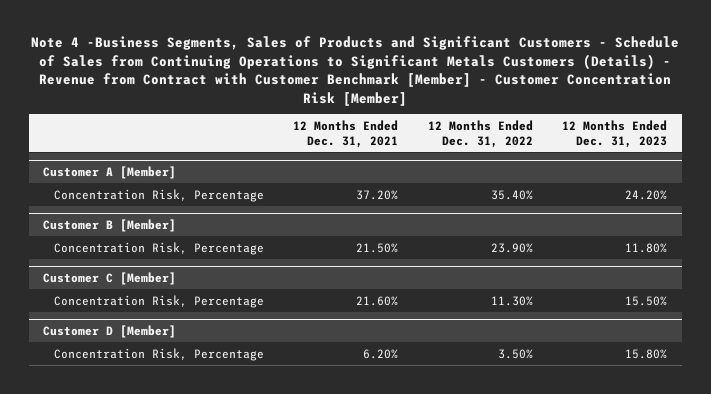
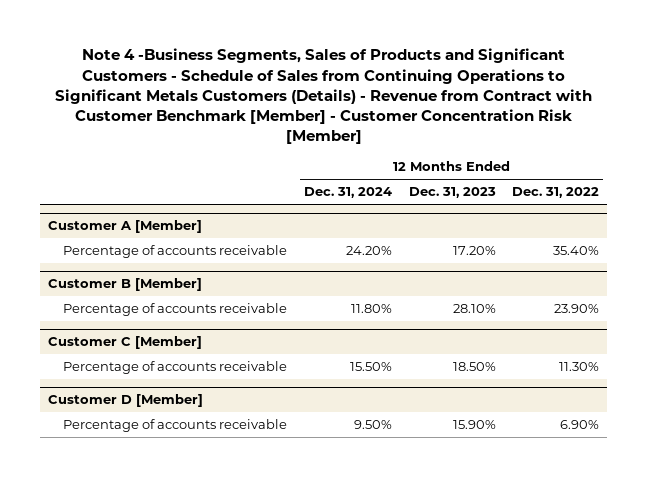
[293,119,399,148] 12 Months Ended Dec. 31, 2021 -> none
none -> [303,187,392,199] Dec. 31, 2024
[53,188,264,202] Concentration Risk, Percentage -> none
none -> [63,245,288,259] Percentage of accounts receivable
[53,241,264,255] Concentration Risk, Percentage -> none
none -> [63,303,288,317] Percentage of accounts receivable
[53,294,264,308] Concentration Risk, Percentage -> none
none -> [63,361,288,375] Percentage of accounts receivable
[53,347,264,361] Concentration Risk, Percentage -> none
none -> [63,419,288,433] Percentage of accounts receivable

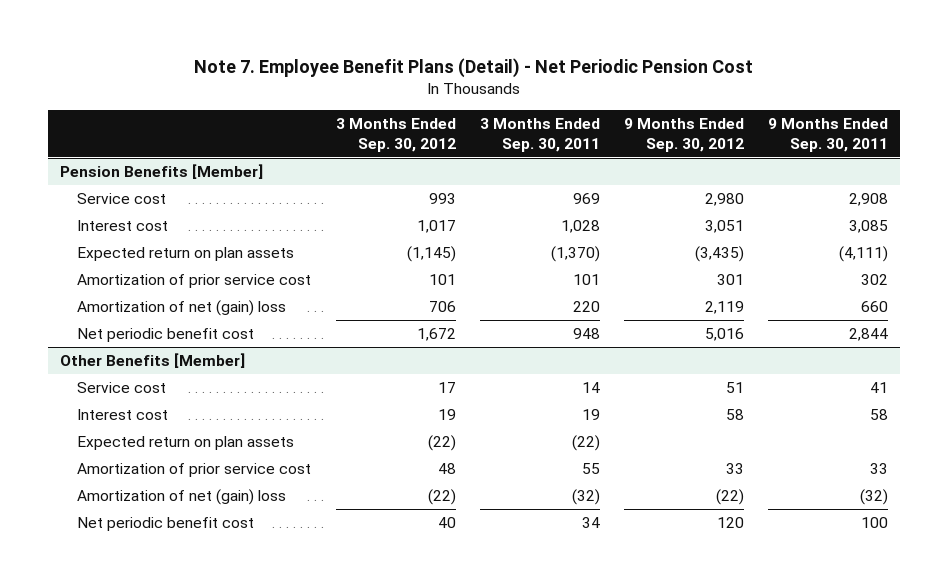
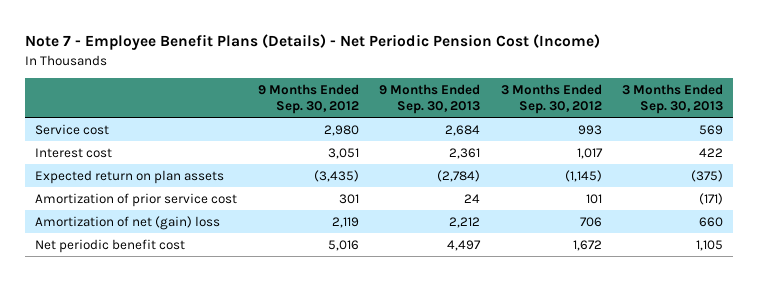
[194,57,754,78] Note 7. Employee Benefit Plans (Detail) - Net Periodic Pension Cost -> [25,34,601,51] Note 7 - Employee Benefit Plans (Details) - Net Periodic Pension Cost (Income)
[479,117,600,152] 3 Months Ended Sep. 30, 2011 -> none
[768,117,889,152] 9 Months Ended Sep. 30, 2011 -> none
none -> [379,84,481,114] 9 Months Ended Sep. 30, 2013
none -> [622,84,724,114] 3 Months Ended Sep. 30, 2013
[60,164,264,180] Pension Benefits [Member] -> none
[60,353,246,369] Other Benefits [Member] -> none
[77,382,167,394] Service cost -> none
[77,409,169,421] Interest cost -> none
[77,436,295,451] Expected return on plan assets -> none
[77,463,312,478] Amortization of prior service cost -> none
[77,489,287,506] Amortization of net (gain) loss -> none
[77,517,255,532] Net periodic benefit cost -> none

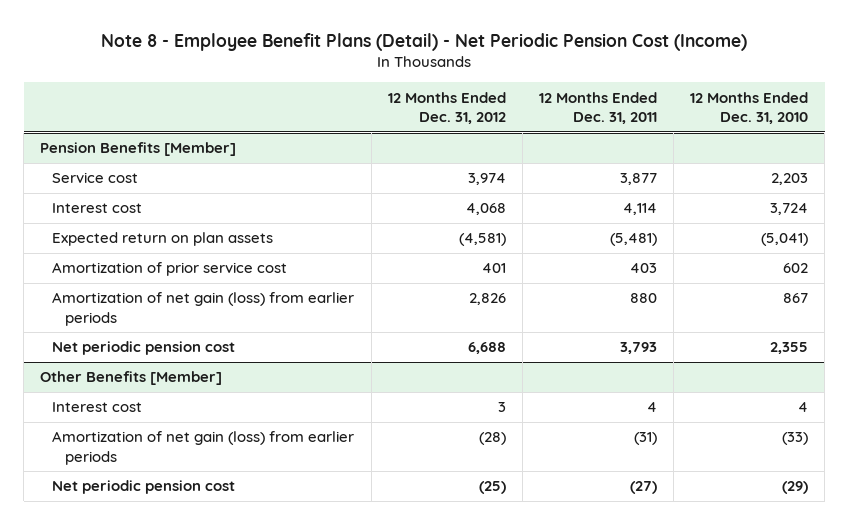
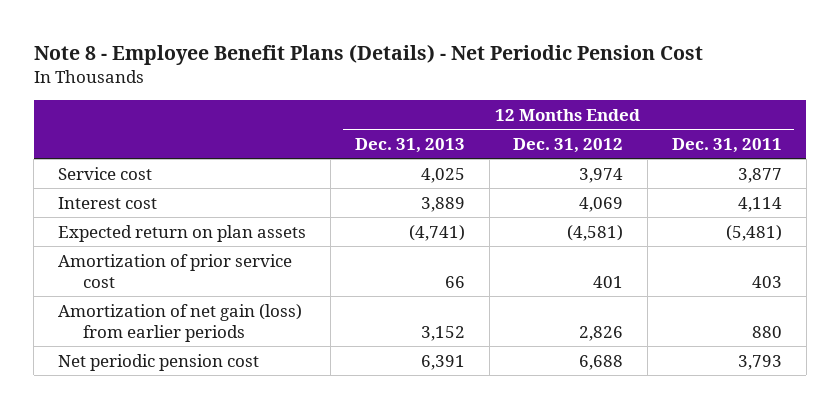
[101,32,748,51] Note 8 - Employee Benefit Plans (Detail) - Net Periodic Pension Cost (Income) -> [33,44,703,66] Note 8 - Employee Benefit Plans (Details) - Net Periodic Pension Cost
[690,91,809,124] 12 Months Ended Dec. 31, 2010 -> none
none -> [354,137,465,153] Dec. 31, 2013
[40,142,237,157] Pension Benefits [Member] -> none
[465,203,506,216] 4,068 -> [579,196,624,212] 4,069
[40,371,223,386] Other Benefits [Member] -> none
[52,402,143,413] Interest cost -> none
[52,431,355,465] Amortization of net gain (loss) from earlier periods -> none
[52,480,236,495] Net periodic pension cost -> none

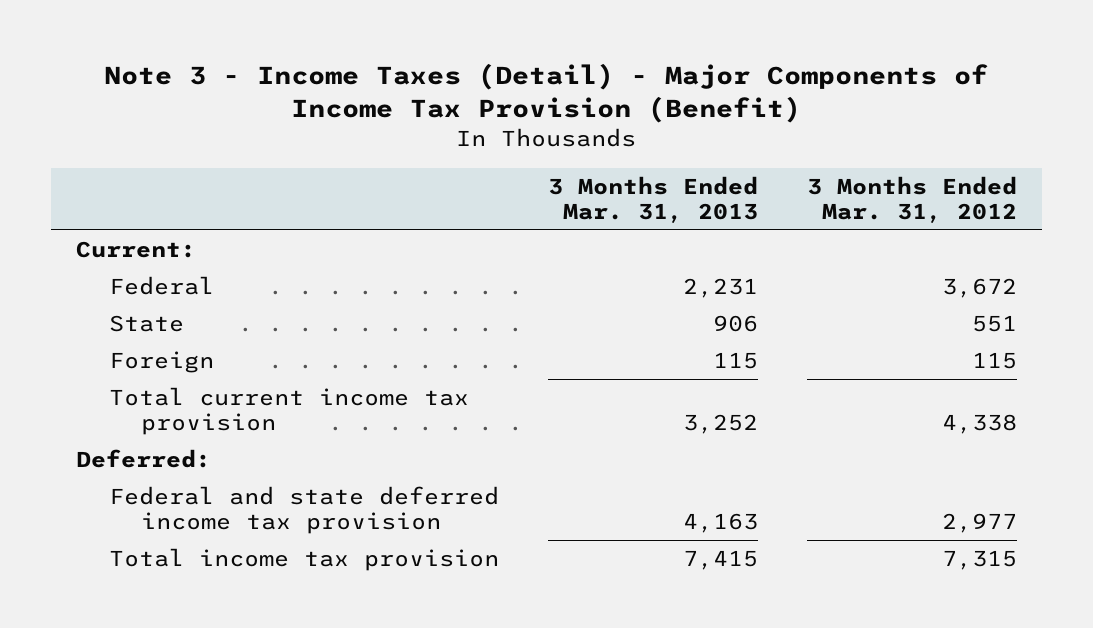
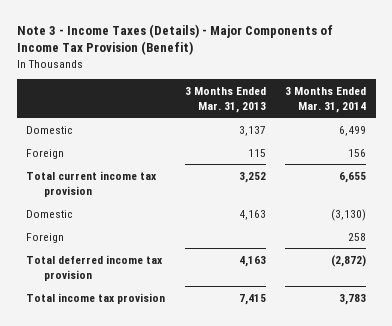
[104,63,989,124] Note 3 - Income Taxes (Detail) - Major Components of Income Tax Provision (Benefit) -> [16,23,333,56] Note 3 - Income Taxes (Details) - Major Components of Income Tax Provision (Benefit)
[806,175,1017,223] 3 Months Ended Mar. 31, 2012 -> none
none -> [284,87,366,113] 3 Months Ended Mar. 31, 2014
[75,241,196,259] Current: -> none
[108,276,214,296] Federal -> none
[108,315,184,333] State -> none
none -> [26,125,74,134] Domestic
[75,449,211,469] Deferred: -> none
[108,486,499,534] Federal and state deferred income tax provision -> [26,209,74,218] Domestic
none -> [26,232,65,243] Foreign
none -> [26,254,164,281] Total deferred income tax provision

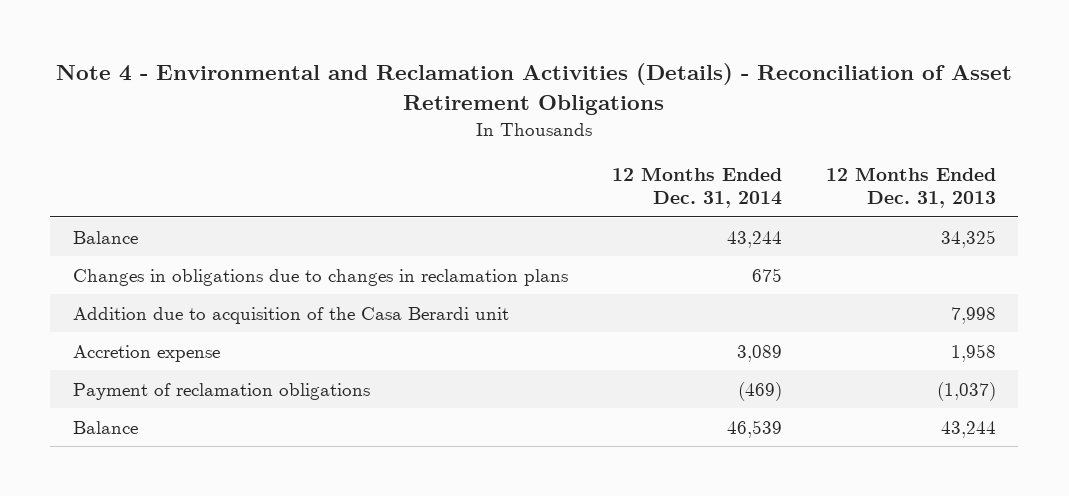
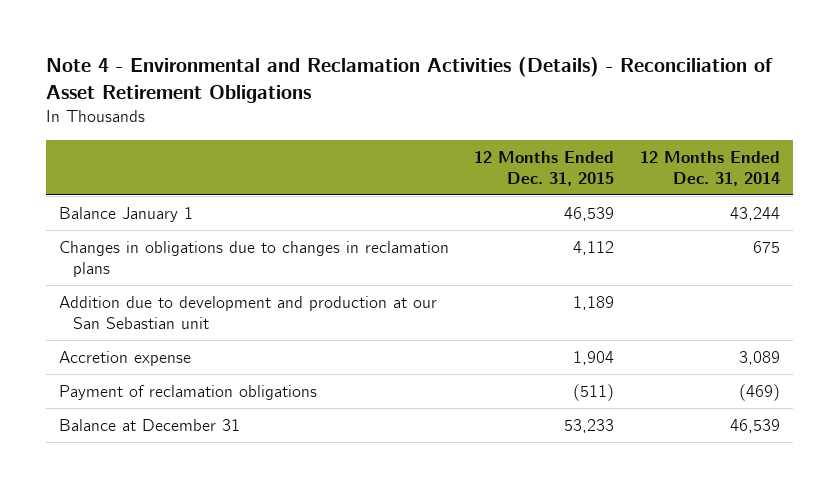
[826,166,997,209] 12 Months Ended Dec. 31, 2013 -> none
none -> [474,150,615,186] 12 Months Ended Dec. 31, 2015
[72,230,138,244] Balance -> [58,207,193,223] Balance January 1
[72,306,509,324] Addition due to acquisition of the Casa Berardi unit -> none
none -> [58,296,437,329] Addition due to development and production at our San Sebastian unit
[72,420,138,434] Balance -> [58,419,240,432] Balance at December 31

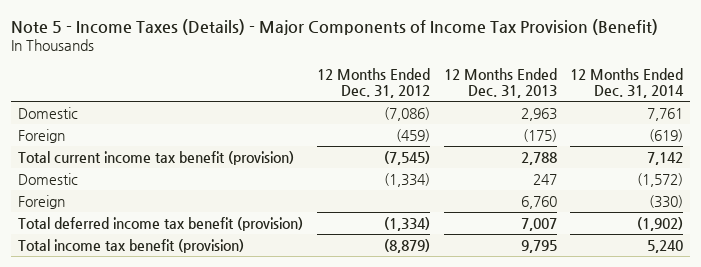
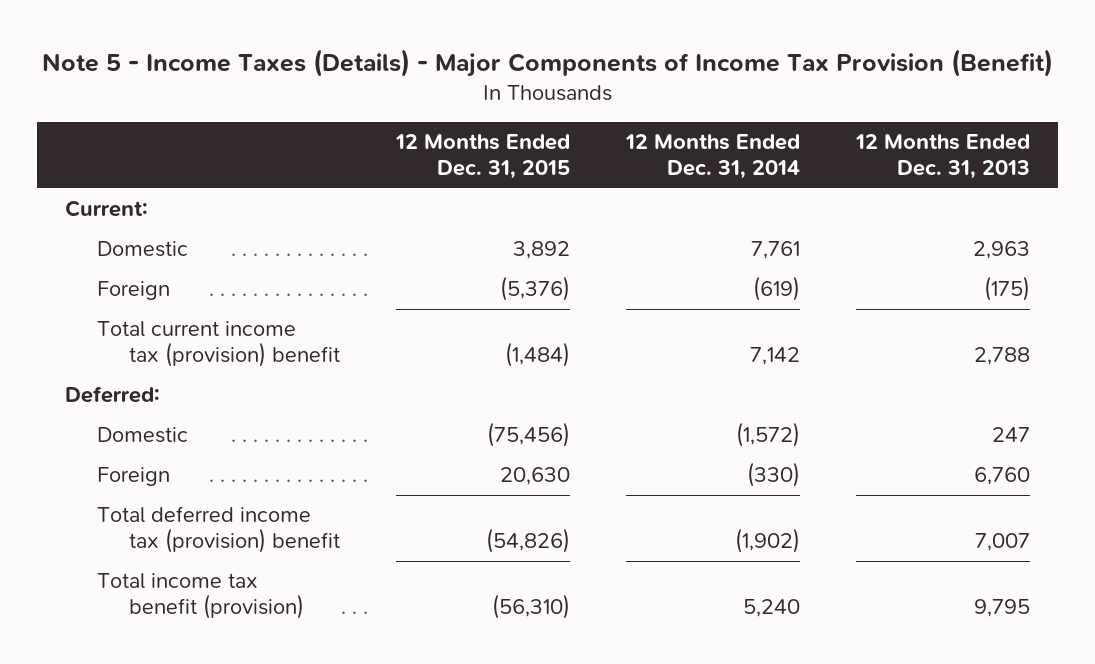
[316,68,430,98] 12 Months Ended Dec. 31, 2012 -> none
none -> [395,134,571,179] 12 Months Ended Dec. 31, 2015
none -> [65,200,149,218] Current:
[18,150,295,165] Total current income tax benefit (provision) -> [97,321,341,368] Total current income tax (provision) benefit
none -> [65,386,161,404] Deferred:
[18,216,304,231] Total deferred income tax benefit (provision) -> [97,506,341,554] Total deferred income tax (provision) benefit

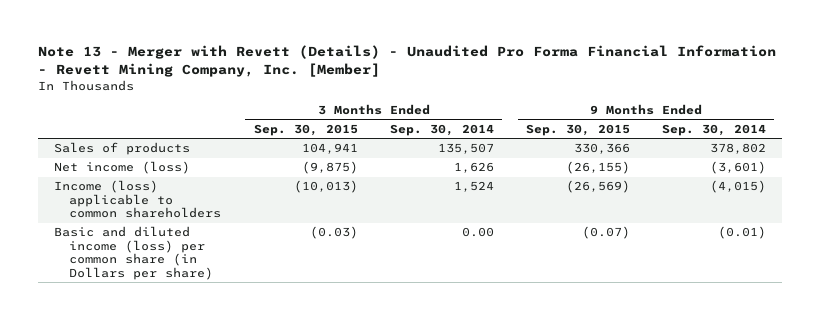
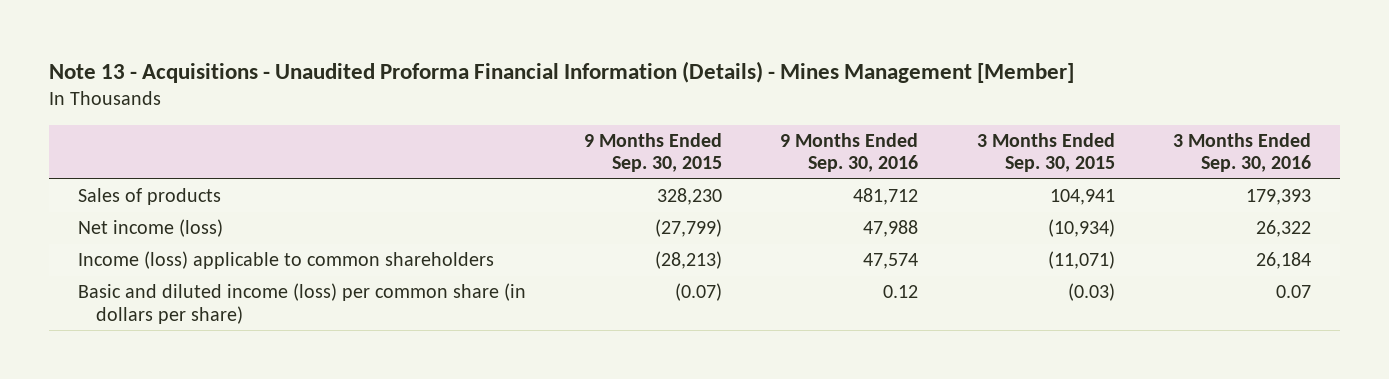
[38,45,777,78] Note 13 - Merger with Revett (Details) - Unaudited Pro Forma Financial Information - Revett Mining Company, Inc. [Member] -> [48,60,1074,83] Note 13 - Acquisitions - Unaudited Proforma Financial Information (Details) - Mines Management [Member]
[389,123,494,136] Sep. 30, 2014 -> none
[661,123,766,136] Sep. 30, 2014 -> none
none -> [780,132,919,173] 9 Months Ended Sep. 30, 2016
none -> [1172,132,1311,173] 3 Months Ended Sep. 30, 2016
[573,143,630,155] 330,366 -> [656,188,722,206] 328,230
[301,161,358,175] (9,875) -> [1047,219,1115,238] (10,934)
[565,161,630,175] (26,155) -> [654,219,722,238] (27,799)
[293,180,358,194] (10,013) -> [1047,251,1115,270] (11,071)
[565,180,630,194] (26,569) -> [654,251,722,270] (28,213)
[54,226,214,280] Basic and diluted income (loss) per common share (in Dollars per share) -> [77,283,526,324] Basic and diluted income (loss) per common share (in dollars per share)

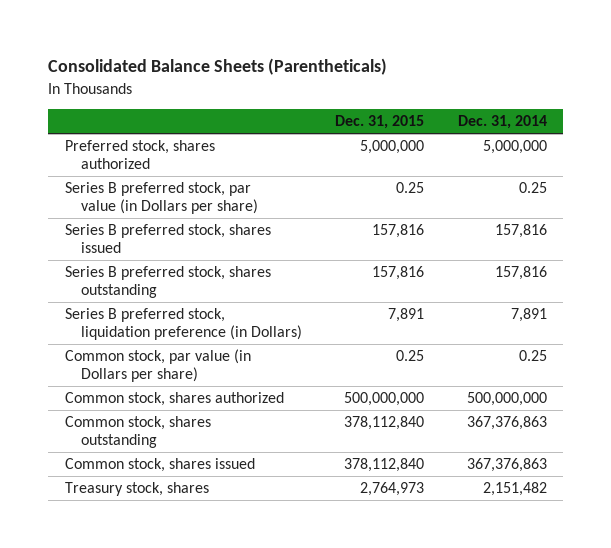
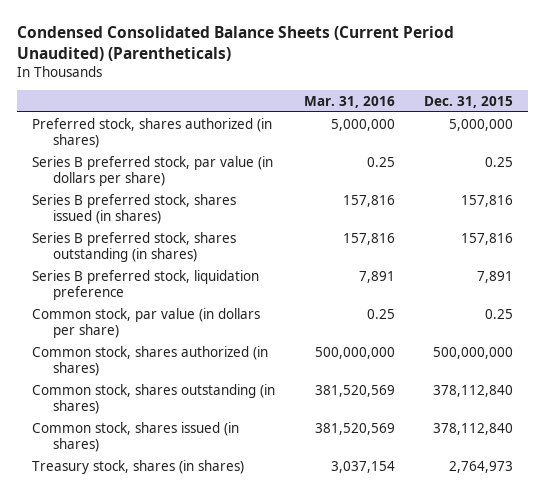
[47,58,387,76] Consolidated Balance Sheets (Parentheticals) -> [17,26,455,61] Condensed Consolidated Balance Sheets (Current Period Unaudited) (Parentheticals)
[457,115,547,130] Dec. 31, 2014 -> none
none -> [304,95,396,108] Mar. 31, 2016
[64,140,215,170] Preferred stock, shares authorized -> [32,117,273,148] Preferred stock, shares authorized (in shares)
[64,182,258,215] Series B preferred stock, par value (in Dollars per share) -> [32,155,274,186] Series B preferred stock, par value (in dollars per share)
[64,224,271,254] Series B preferred stock, shares issued -> [32,193,237,224] Series B preferred stock, shares issued (in shares)
[64,266,271,299] Series B preferred stock, shares outstanding -> [32,231,237,262] Series B preferred stock, shares outstanding (in shares)
[64,308,302,341] Series B preferred stock, liquidation preference (in Dollars) -> [32,269,260,300] Series B preferred stock, liquidation preference
[64,349,251,383] Common stock, par value (in Dollars per share) -> [32,307,261,338] Common stock, par value (in dollars per share)
[64,392,284,407] Common stock, shares authorized -> [32,345,269,376] Common stock, shares authorized (in shares)
[64,416,211,449] Common stock, shares outstanding -> [32,383,276,414] Common stock, shares outstanding (in shares)
[64,458,255,473] Common stock, shares issued -> [32,421,240,452] Common stock, shares issued (in shares)
[64,482,209,497] Treasury stock, shares -> [32,459,245,474] Treasury stock, shares (in shares)

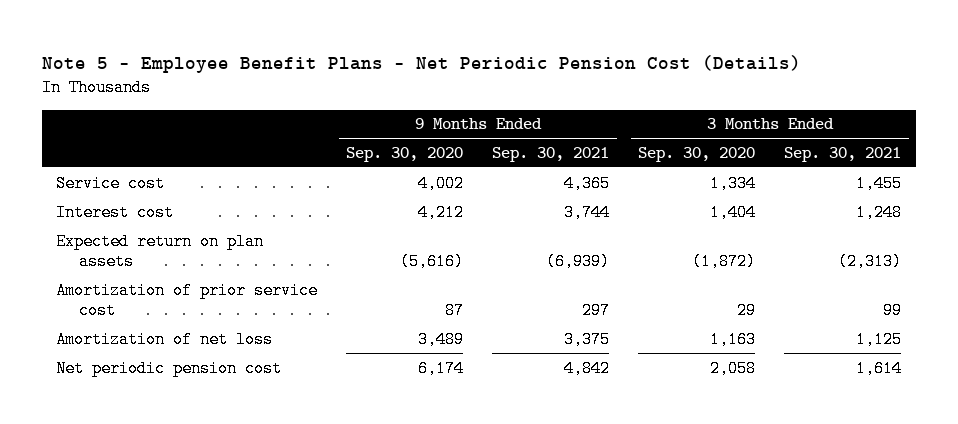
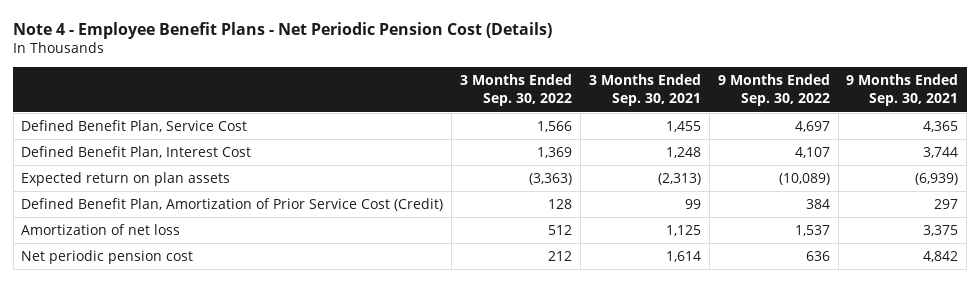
[41,54,801,73] Note 5 - Employee Benefit Plans - Net Periodic Pension Cost (Details) -> [13,21,553,39] Note 4 - Employee Benefit Plans - Net Periodic Pension Cost (Details)
[346,146,464,162] Sep. 30, 2020 -> none
[638,146,756,162] Sep. 30, 2020 -> none
none -> [460,74,573,107] 3 Months Ended Sep. 30, 2022
none -> [717,74,830,107] 9 Months Ended Sep. 30, 2022
[56,174,166,192] Service cost -> [21,120,248,133] Defined Benefit Plan, Service Cost
[56,203,175,221] Interest cost -> [21,146,252,159] Defined Benefit Plan, Interest Cost
[56,281,319,320] Amortization of prior service cost -> [21,198,444,212] Defined Benefit Plan, Amortization of Prior Service Cost (Credit)

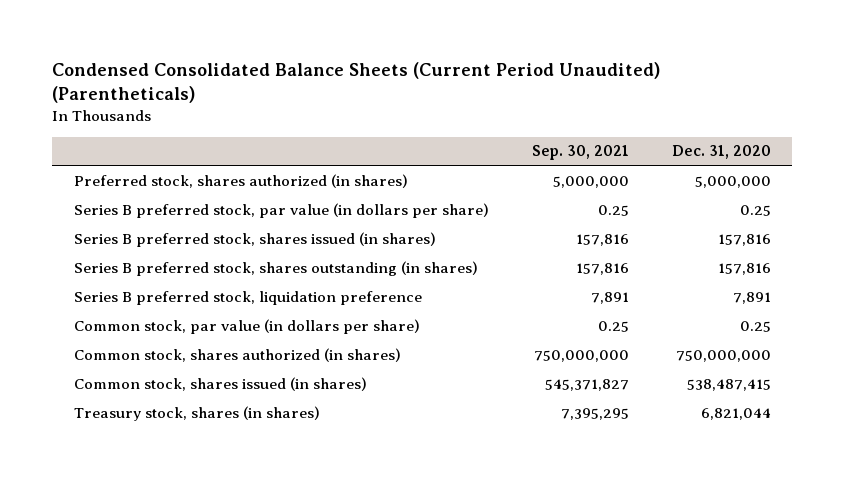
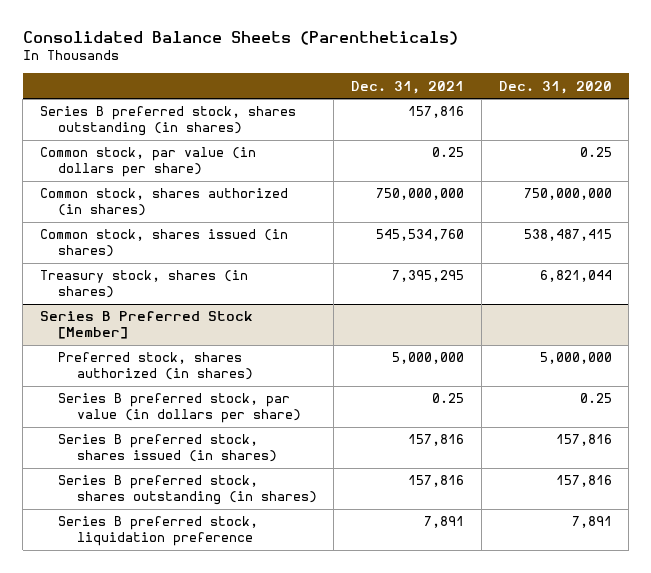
[52,62,661,104] Condensed Consolidated Balance Sheets (Current Period Unaudited) (Parentheticals) -> [22,30,458,45] Consolidated Balance Sheets (Parentheticals)
[531,145,629,161] Sep. 30, 2021 -> none
none -> [351,80,465,94] Dec. 31, 2021
none -> [39,106,296,137] Series B preferred stock, shares outstanding (in shares)
[73,318,420,334] Common stock, par value (in dollars per share) -> [39,147,256,178] Common stock, par value (in dollars per share)
[73,347,401,362] Common stock, shares authorized (in shares) -> [39,188,288,217] Common stock, shares authorized (in shares)
[73,376,367,391] Common stock, shares issued (in shares) -> [39,229,288,258] Common stock, shares issued (in shares)
[73,405,320,421] Treasury stock, shares (in shares) -> [39,270,248,299] Treasury stock, shares (in shares)
none -> [39,311,253,340] Series B Preferred Stock [Member]

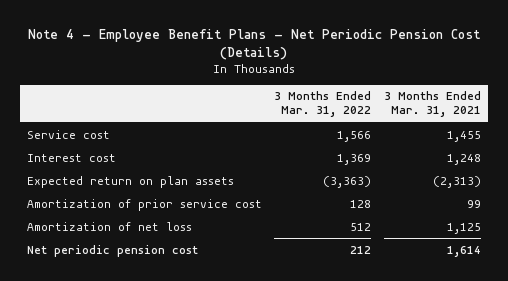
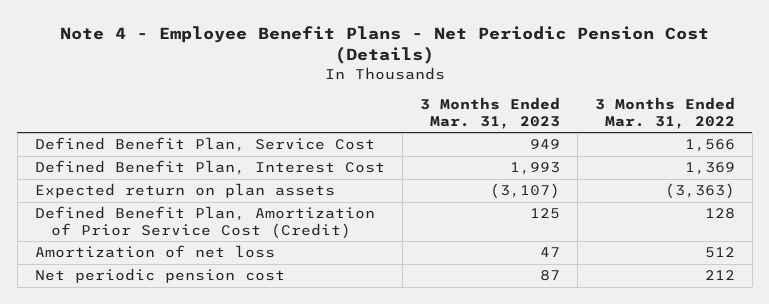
[384,91,482,118] 3 Months Ended Mar. 31, 2021 -> none
none -> [419,97,560,129] 3 Months Ended Mar. 31, 2023
[26,129,110,139] Service cost -> [34,137,375,153] Defined Benefit Plan, Service Cost
[26,153,116,162] Interest cost -> [34,160,385,176] Defined Benefit Plan, Interest Cost
[26,198,262,211] Amortization of prior service cost -> [34,206,375,239] Defined Benefit Plan, Amortization of Prior Service Cost (Credit)

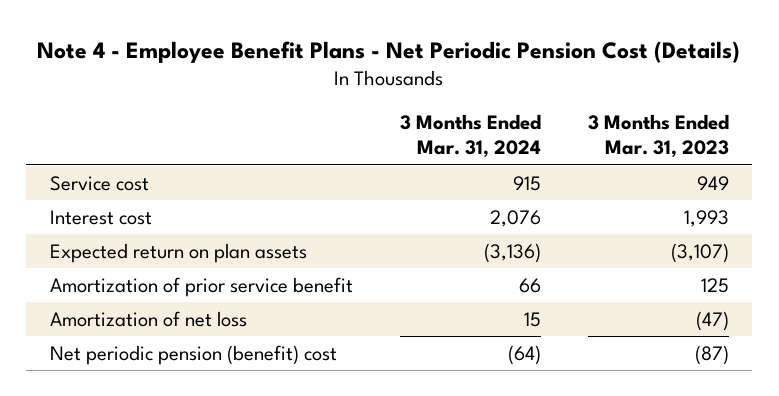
[594,97,735,129] 3 Months Ended Mar. 31, 2022 -> none
none -> [399,114,541,159] 3 Months Ended Mar. 31, 2024
[34,137,375,153] Defined Benefit Plan, Service Cost -> [49,175,149,191] Service cost
[34,160,385,176] Defined Benefit Plan, Interest Cost -> [49,209,152,225] Interest cost
[34,206,375,239] Defined Benefit Plan, Amortization of Prior Service Cost (Credit) -> [49,276,353,297] Amortization of prior service benefit
[539,247,560,258] 47 -> [695,310,729,331] (47)
[34,268,285,284] Net periodic pension cost -> [49,344,337,365] Net periodic pension (benefit) cost
[539,270,560,282] 87 -> [694,344,729,365] (87)

